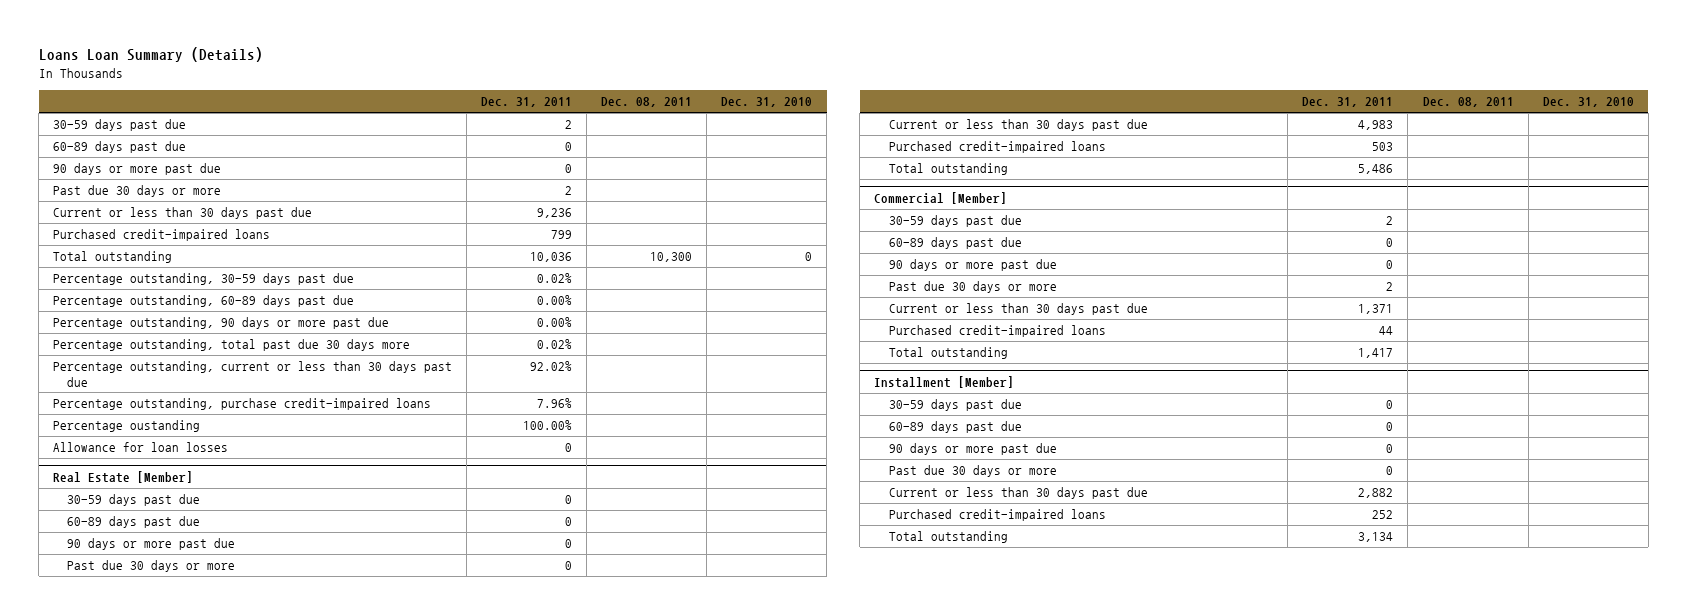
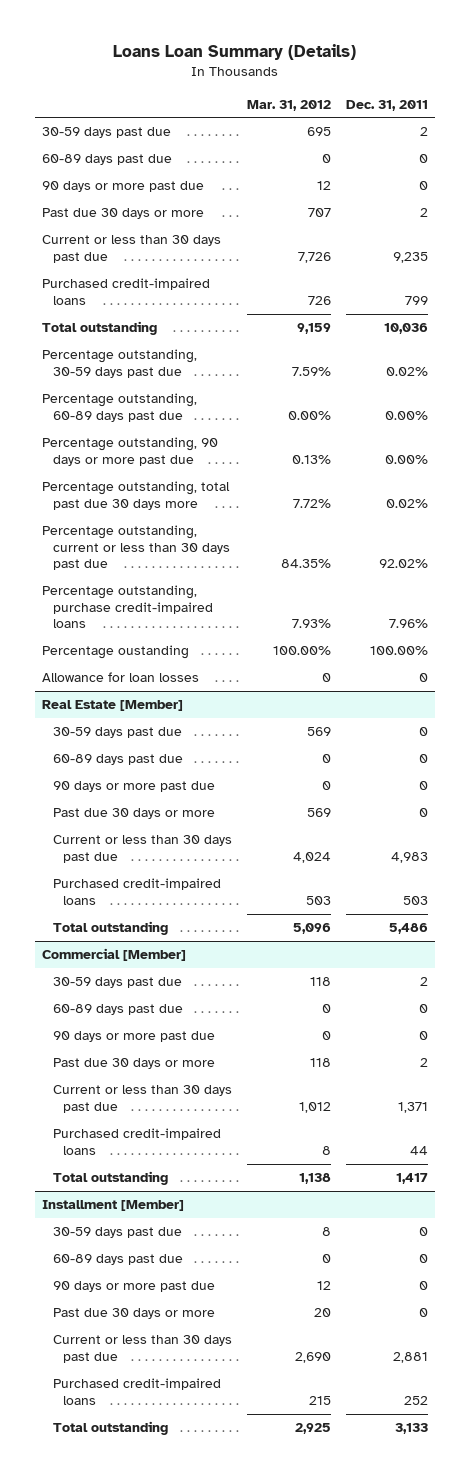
[601,97,693,108] Dec. 08, 2011 -> none
[721,97,813,108] Dec. 31, 2010 -> none
none -> [246,99,331,111] Mar. 31, 2012
[537,208,573,219] 9,236 -> [392,251,428,263] 9,235
[1358,488,1394,499] 2,882 -> [392,1351,428,1363] 2,881
[1358,532,1394,543] 3,134 -> [394,1423,428,1435] 3,133

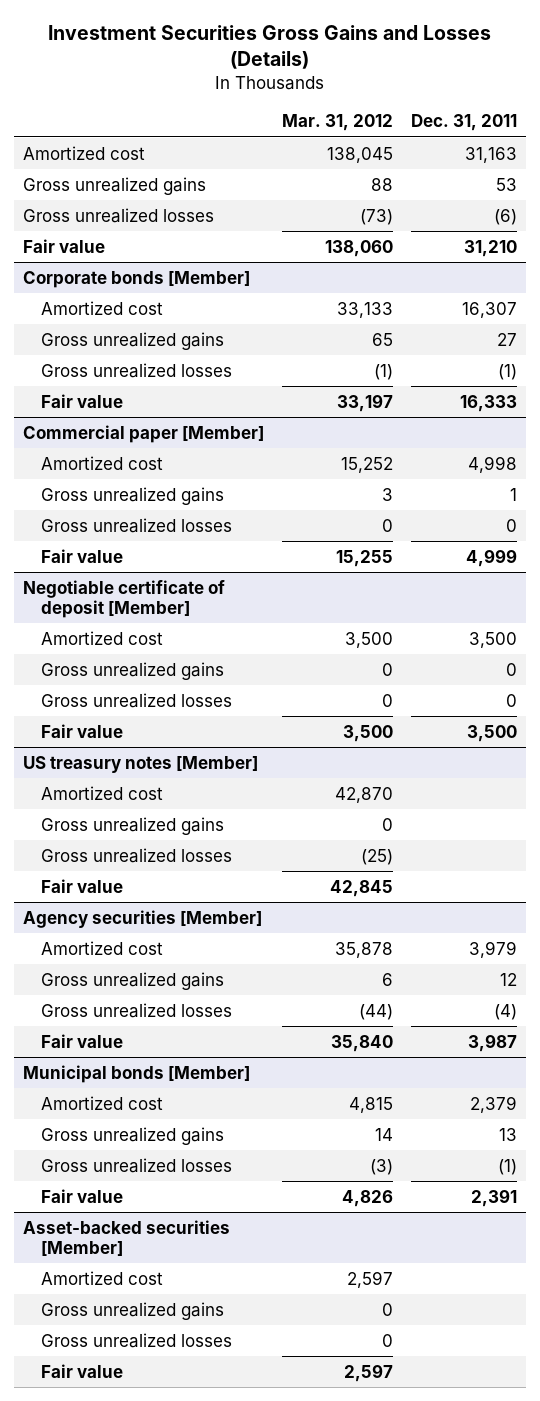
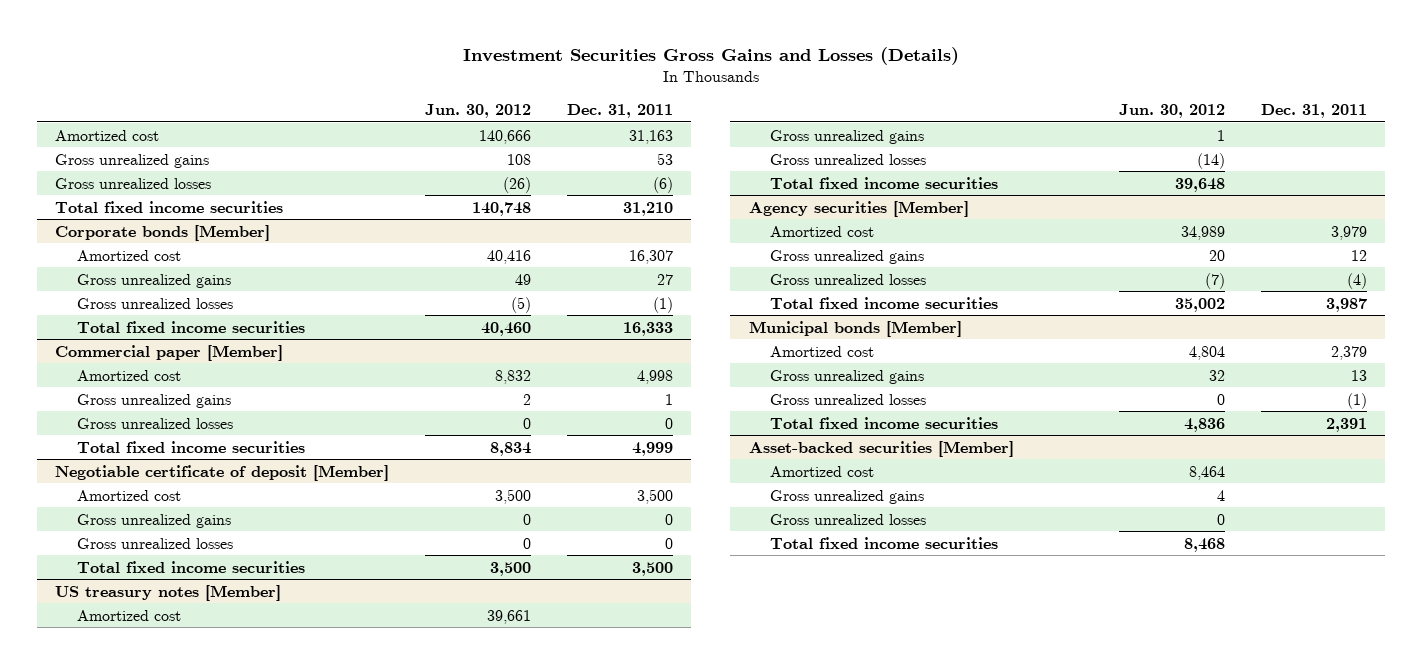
[282,114,394,132] Mar. 31, 2012 -> none
none -> [424,104,531,119] Jun. 30, 2012
[22,238,105,253] Fair value -> [54,200,283,213] Total fixed income securities
[40,393,123,408] Fair value -> [76,320,305,333] Total fixed income securities
[40,548,123,563] Fair value -> [76,440,305,453] Total fixed income securities
[40,723,123,738] Fair value -> [76,560,305,573] Total fixed income securities
[40,878,123,893] Fair value -> [770,176,999,189] Total fixed income securities
[40,1033,123,1048] Fair value -> [770,296,999,309] Total fixed income securities
[40,1188,123,1203] Fair value -> [770,416,999,429] Total fixed income securities
[40,1363,123,1378] Fair value -> [770,536,999,549] Total fixed income securities

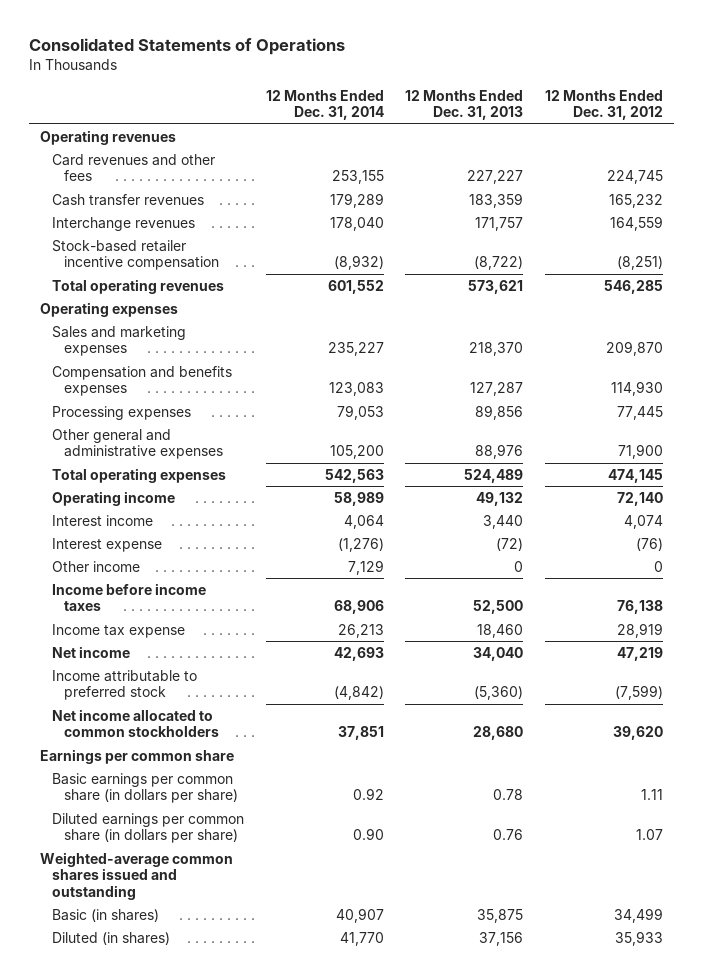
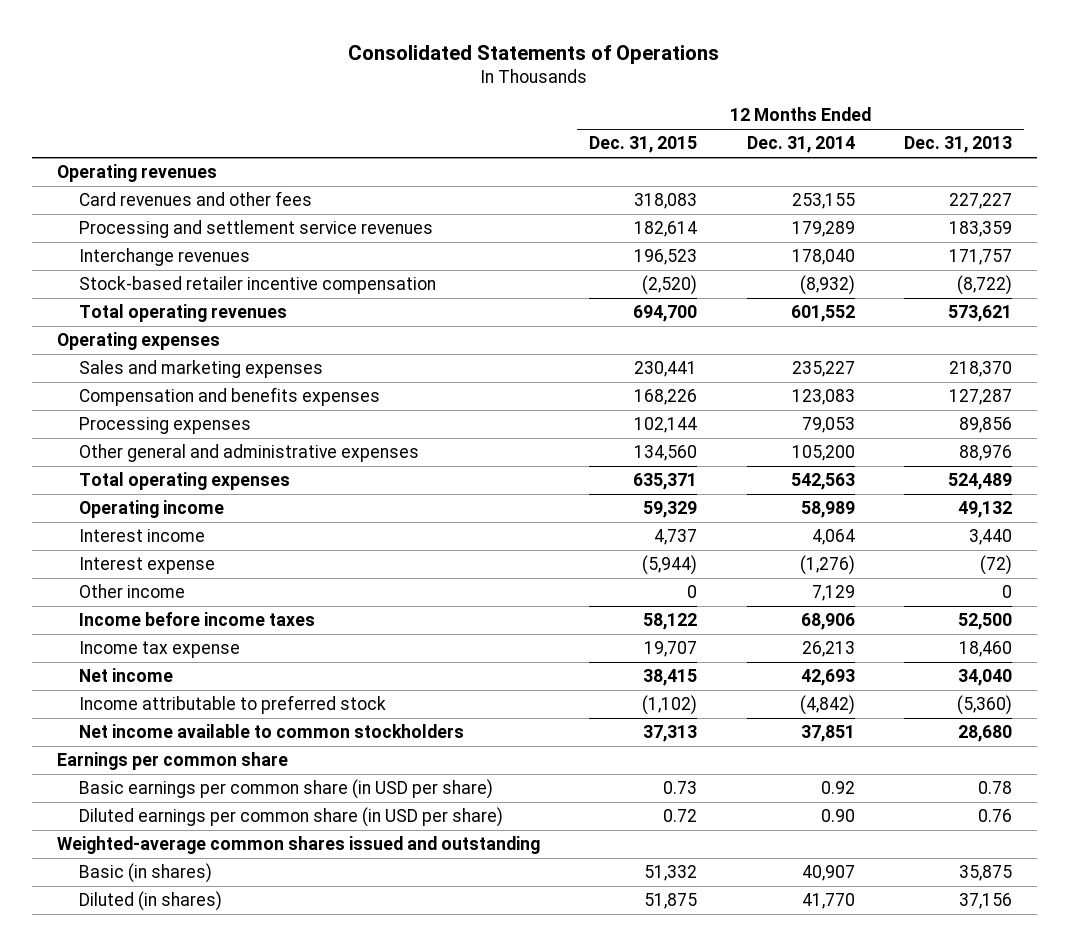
[544,90,663,121] 12 Months Ended Dec. 31, 2012 -> none
none -> [589,136,698,154] Dec. 31, 2015
[51,193,204,206] Cash transfer revenues -> [78,220,433,239] Processing and settlement service revenues
[51,708,219,738] Net income allocated to common stockholders -> [78,724,464,739] Net income available to common stockholders
[51,772,238,804] Basic earnings per common share (in dollars per share) -> [78,779,493,800] Basic earnings per common share (in USD per share)
[51,812,244,844] Diluted earnings per common share (in dollars per share) -> [78,807,503,828] Diluted earnings per common share (in USD per share)

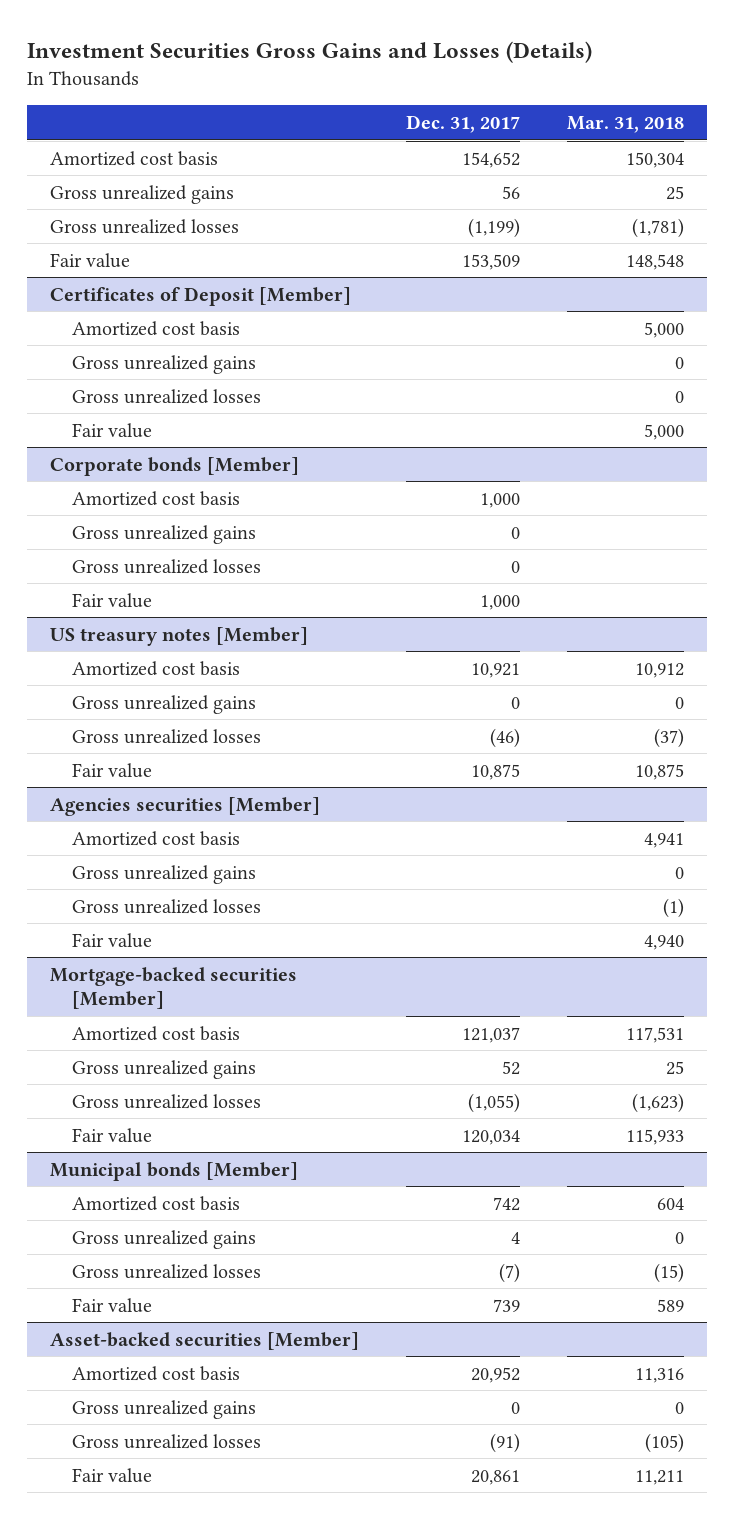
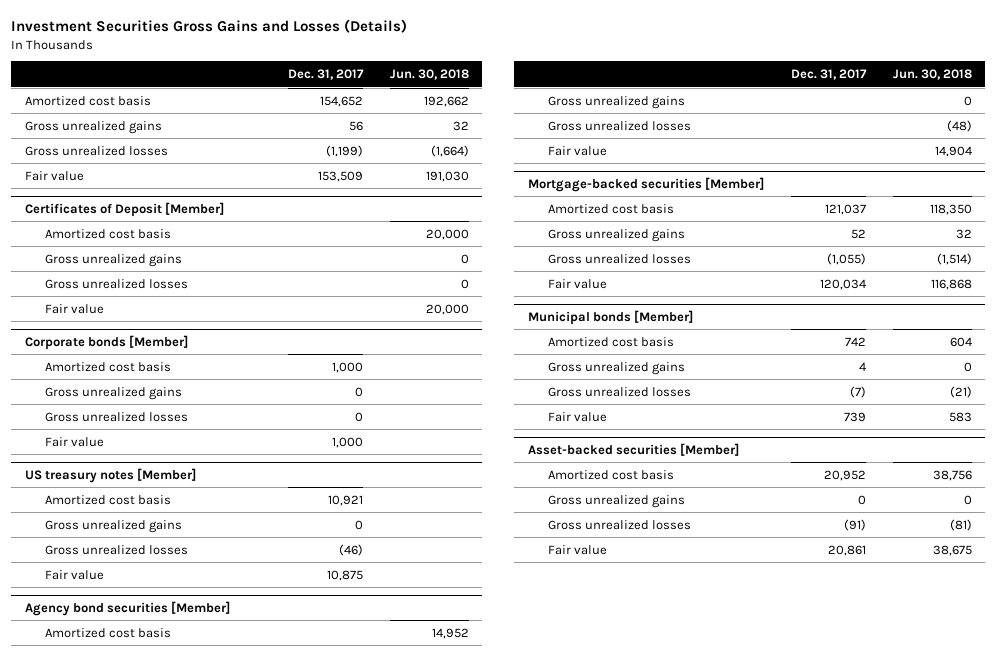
[566,116,684,134] Mar. 31, 2018 -> none
none -> [389,69,469,81] Jun. 30, 2018
[50,796,321,816] Agencies securities [Member] -> [24,600,230,616] Agency bond securities [Member]

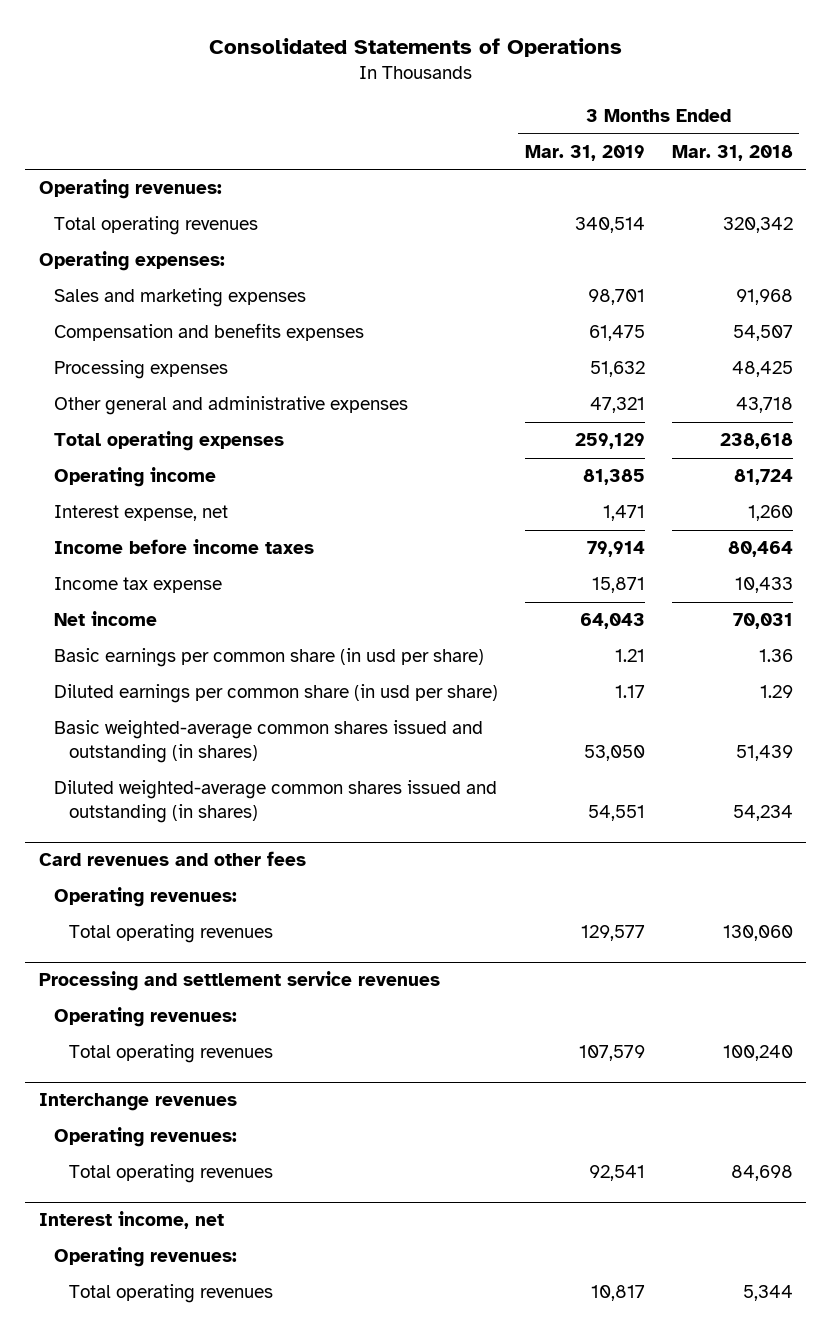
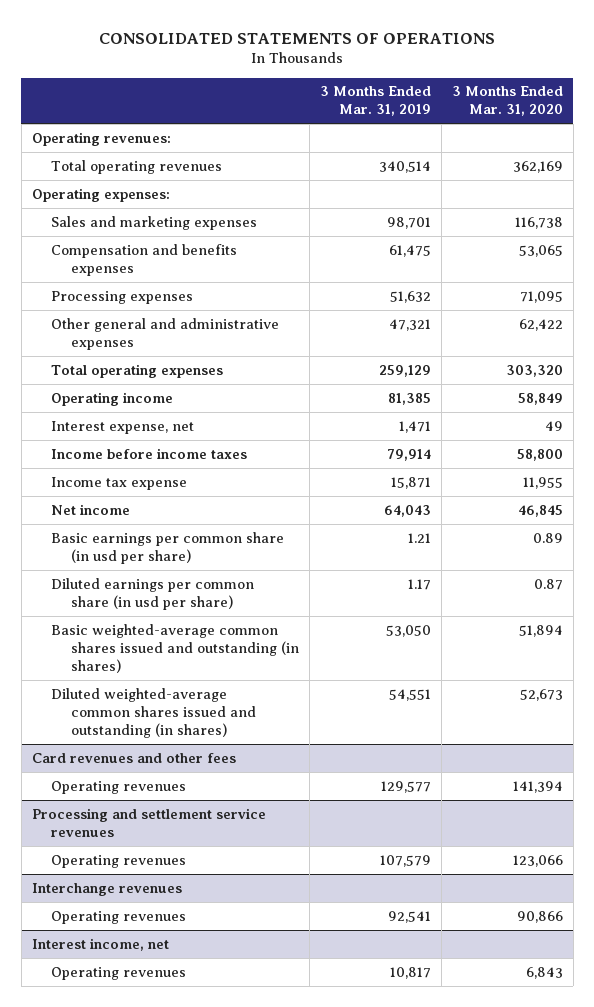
[208,38,622,58] Consolidated Statements of Operations -> [99,32,496,44] CONSOLIDATED STATEMENTS OF OPERATIONS
[671,144,793,161] Mar. 31, 2018 -> none
none -> [451,86,563,117] 3 Months Ended Mar. 31, 2020
[53,887,237,908] Operating revenues: -> none
[69,924,274,944] Total operating revenues -> [51,780,187,794] Operating revenues
[53,1007,237,1028] Operating revenues: -> none
[69,1044,274,1064] Total operating revenues -> [51,854,187,868] Operating revenues
[53,1127,237,1148] Operating revenues: -> none
[69,1164,274,1184] Total operating revenues -> [51,910,187,924] Operating revenues
[53,1247,237,1268] Operating revenues: -> none
[69,1284,274,1304] Total operating revenues -> [51,966,187,980] Operating revenues

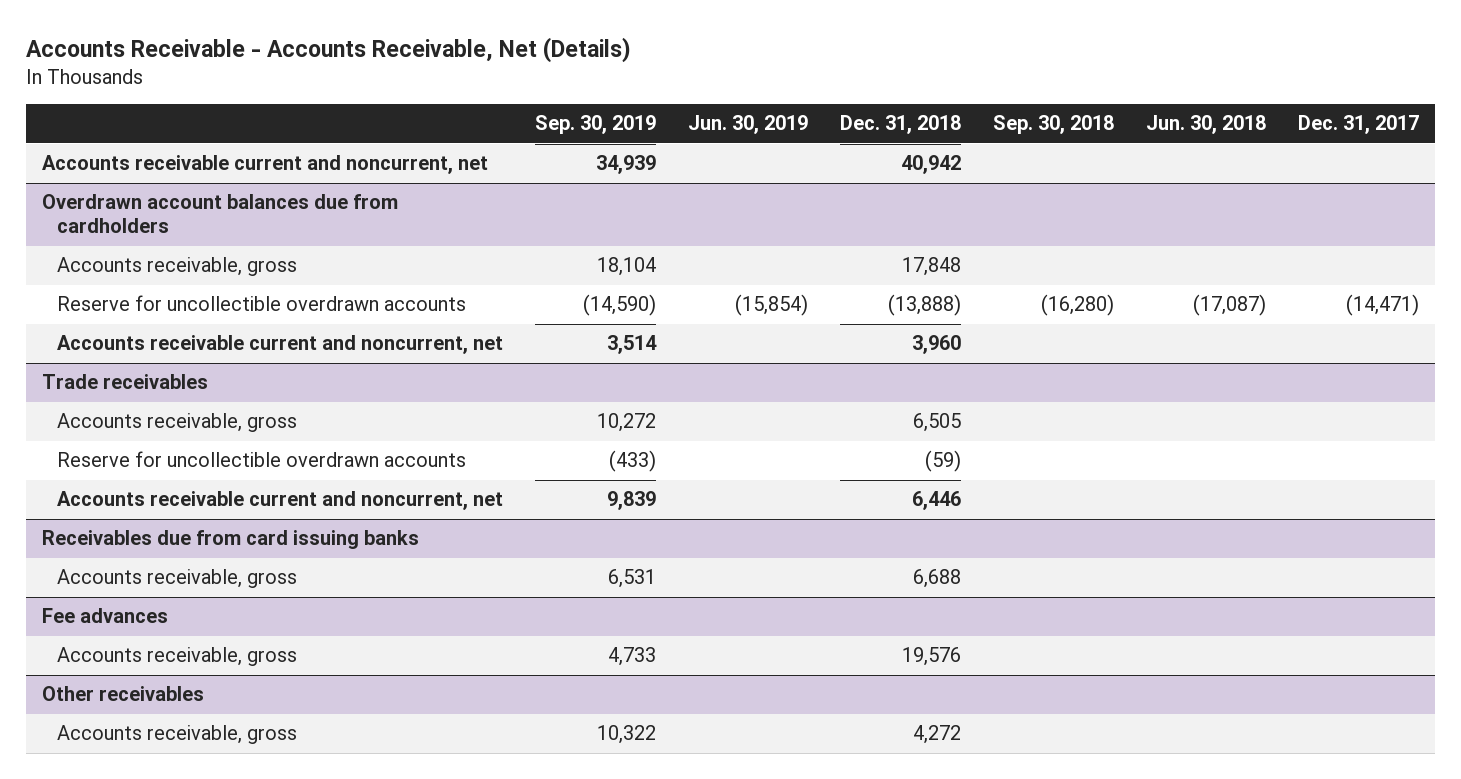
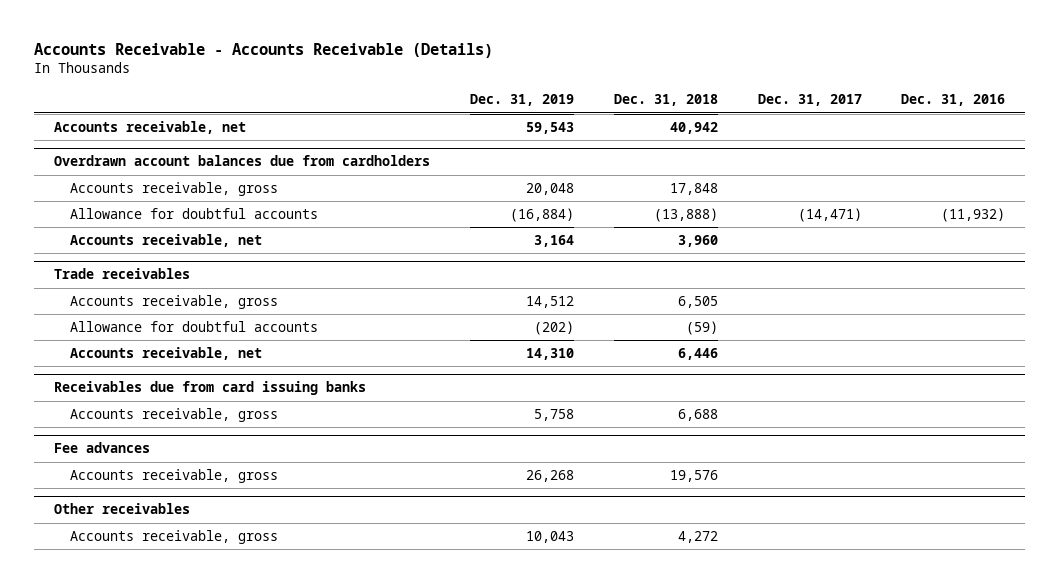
[26,37,632,64] Accounts Receivable - Accounts Receivable, Net (Details) -> [34,43,494,59] Accounts Receivable - Accounts Receivable (Details)
[535,115,657,135] Sep. 30, 2019 -> none
[688,115,809,135] Jun. 30, 2019 -> none
[993,115,1115,135] Sep. 30, 2018 -> none
[1146,115,1267,135] Jun. 30, 2018 -> none
none -> [469,94,574,107] Dec. 31, 2019
none -> [901,94,1006,107] Dec. 31, 2016
[42,155,489,175] Accounts receivable current and noncurrent, net -> [54,120,247,134] Accounts receivable, net
[57,295,467,312] Reserve for uncollectible overdrawn accounts -> [69,207,318,219] Allowance for doubtful accounts
[57,335,504,355] Accounts receivable current and noncurrent, net -> [69,233,262,247] Accounts receivable, net
[57,451,467,468] Reserve for uncollectible overdrawn accounts -> [69,320,318,332] Allowance for doubtful accounts
[57,491,504,511] Accounts receivable current and noncurrent, net -> [69,346,262,360] Accounts receivable, net

